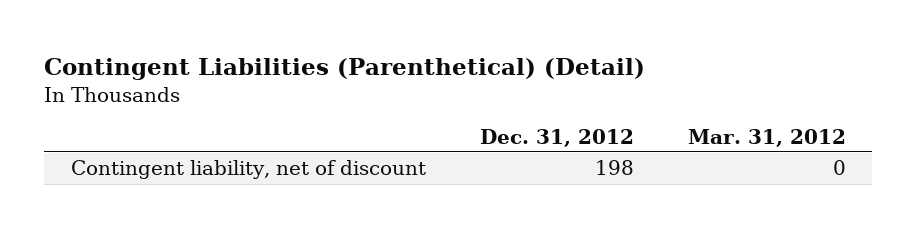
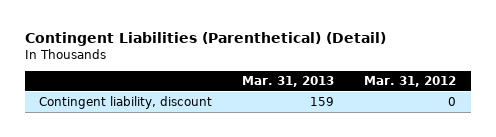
[479,128,634,147] Dec. 31, 2012 -> none
none -> [242,76,335,88] Mar. 31, 2013
[71,160,427,180] Contingent liability, net of discount -> [39,96,213,110] Contingent liability, discount

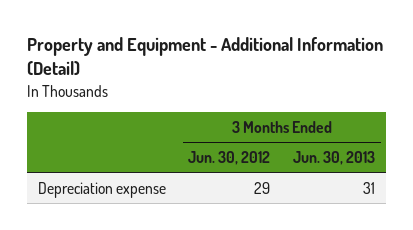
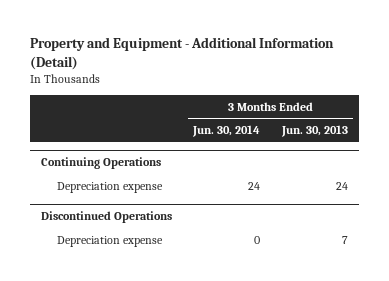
[188,151,271,166] Jun. 30, 2012 -> none
none -> [192,125,261,138] Jun. 30, 2014
none -> [40,157,161,170] Continuing Operations
[363,181,376,194] 31 -> [336,181,349,190] 24
none -> [40,211,172,224] Discontinued Operations
none -> [56,235,163,247] Depreciation expense

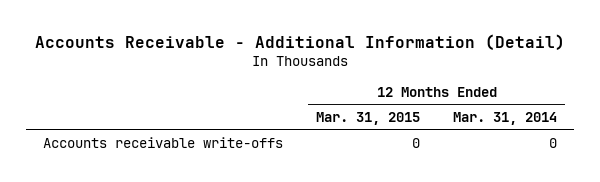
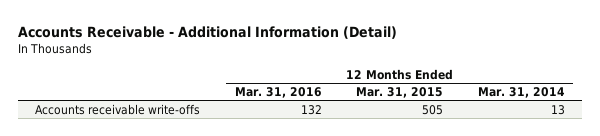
none -> [234,87,322,99] Mar. 31, 2016
[412,138,421,149] 0 -> [422,105,444,116] 505
[549,138,558,149] 0 -> [550,105,565,116] 13

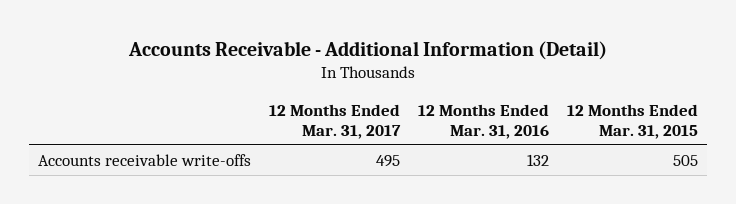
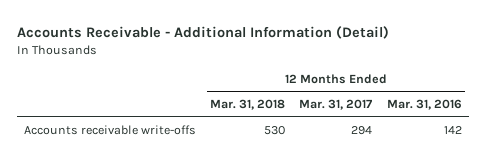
[566,103,698,139] 12 Months Ended Mar. 31, 2015 -> none
none -> [210,99,286,111] Mar. 31, 2018
[376,155,401,168] 495 -> [351,126,373,136] 294
[526,154,549,167] 132 -> [443,126,462,135] 142

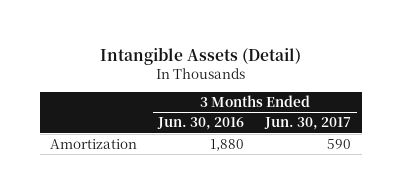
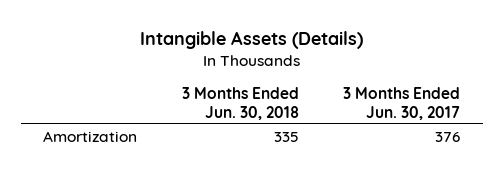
[99,46,301,65] Intangible Assets (Detail) -> [139,31,363,50] Intangible Assets (Details)
[157,117,245,131] Jun. 30, 2016 -> none
none -> [181,86,299,120] 3 Months Ended Jun. 30, 2018
[327,139,352,150] 590 -> [435,132,461,143] 376

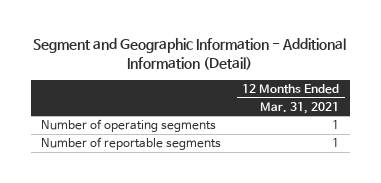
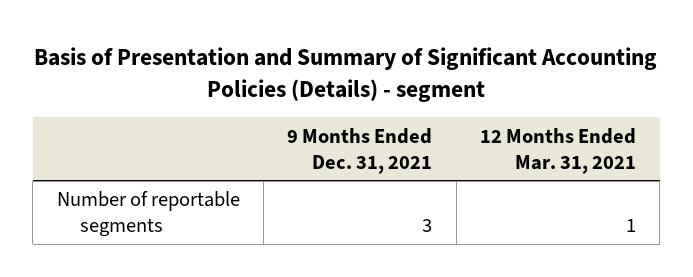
[33,38,347,71] Segment and Geographic Information - Additional Information (Detail) -> [34,46,658,102] Basis of Presentation and Summary of Significant Accounting Policies (Details) - segment
none -> [287,127,433,174] 9 Months Ended Dec. 31, 2021
[41,119,217,133] Number of operating segments -> none

